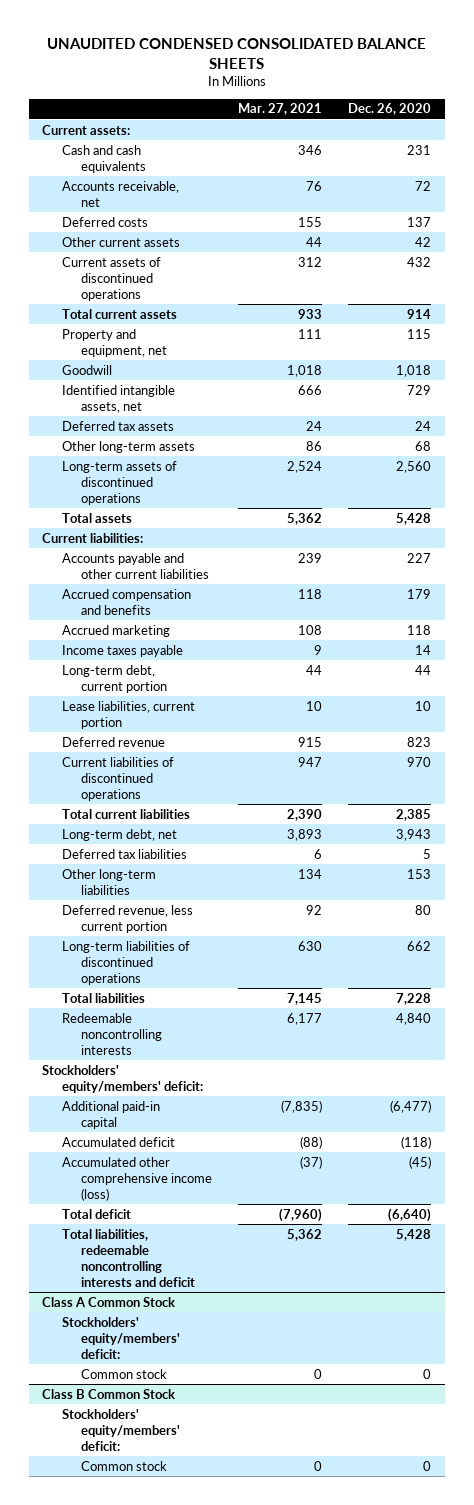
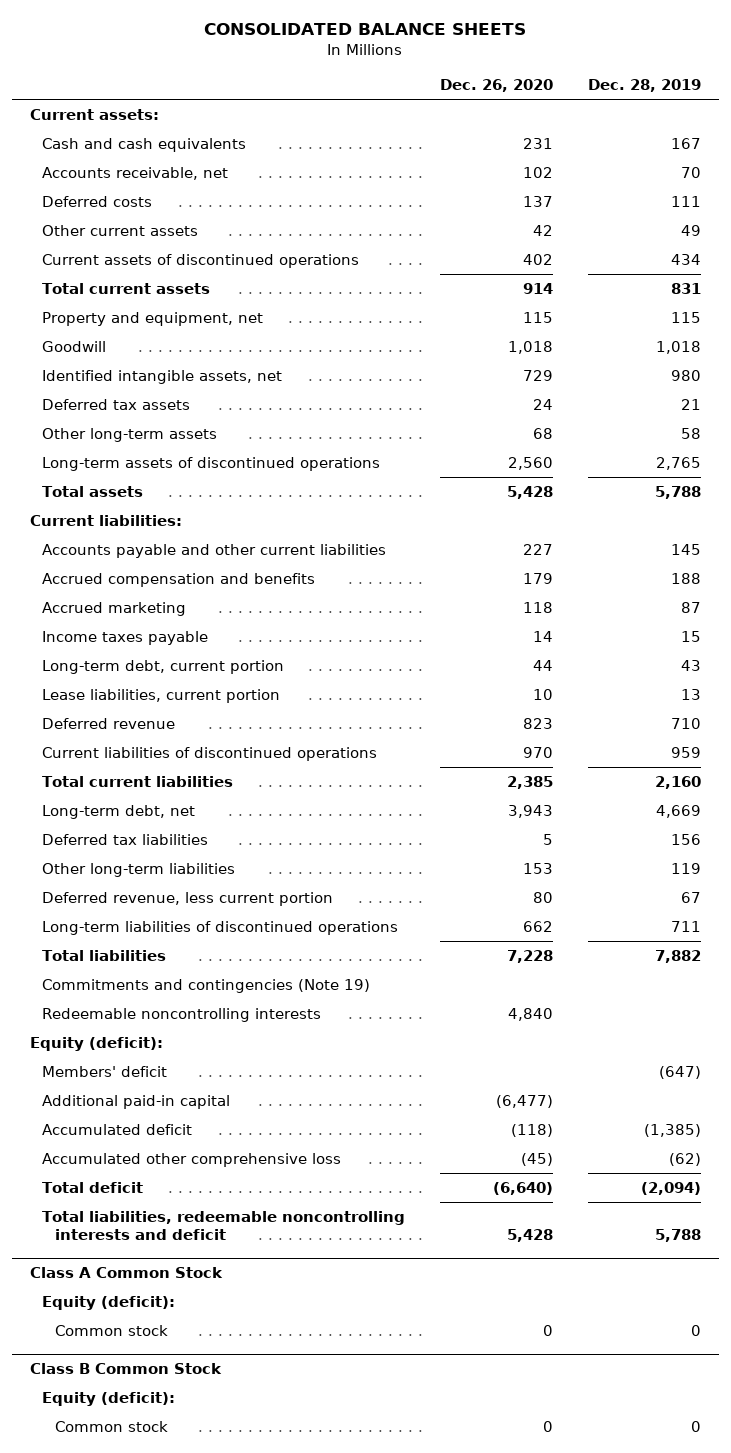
[46,38,426,69] UNAUDITED CONDENSED CONSOLIDATED BALANCE SHEETS -> [204,23,527,36] CONSOLIDATED BALANCE SHEETS
[238,103,323,116] Mar. 27, 2021 -> none
none -> [588,79,702,93] Dec. 28, 2019
[415,180,432,191] 72 -> [523,166,554,178] 102
[407,256,432,267] 432 -> [523,253,554,265] 402
none -> [42,978,371,993] Commitments and contingencies (Note 19)
[42,1064,203,1093] Stockholders' equity/members' deficit: -> [29,1036,163,1051] Equity (deficit):
none -> [42,1065,168,1077] Members' deficit
[61,1156,212,1201] Accumulated other comprehensive income (loss) -> [42,1152,342,1167] Accumulated other comprehensive loss
[61,1316,180,1359] Stockholders' equity/members' deficit: -> [42,1295,176,1310] Equity (deficit):
[61,1408,180,1451] Stockholders' equity/members' deficit: -> [42,1391,176,1406] Equity (deficit):

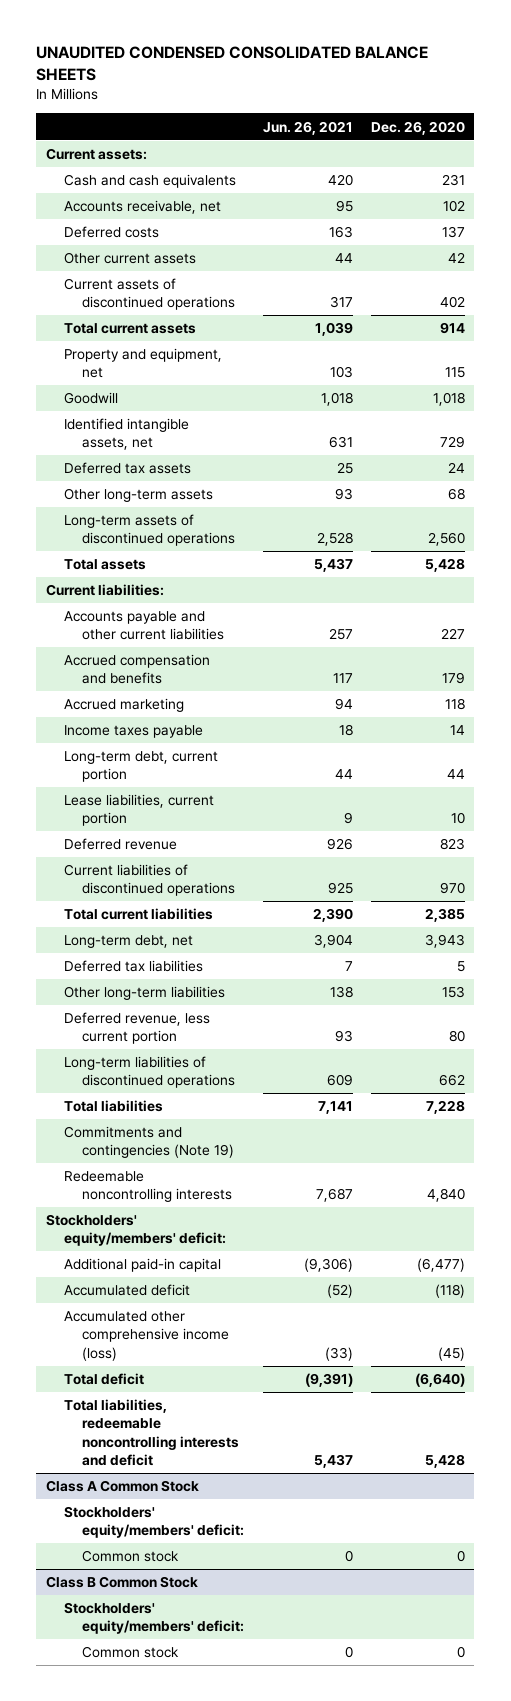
[204,23,527,36] CONSOLIDATED BALANCE SHEETS -> [36,46,429,82] UNAUDITED CONDENSED CONSOLIDATED BALANCE SHEETS
[588,79,702,93] Dec. 28, 2019 -> none
none -> [262,120,353,135] Jun. 26, 2021
[42,1065,168,1077] Members' deficit -> none
[29,1036,163,1051] Equity (deficit): -> [45,1214,226,1247] Stockholders' equity/members' deficit:
[42,1152,342,1167] Accumulated other comprehensive loss -> [63,1311,230,1361] Accumulated other comprehensive income (loss)
[42,1295,176,1310] Equity (deficit): -> [63,1506,245,1539] Stockholders' equity/members' deficit:
[42,1391,176,1406] Equity (deficit): -> [63,1602,245,1635] Stockholders' equity/members' deficit:

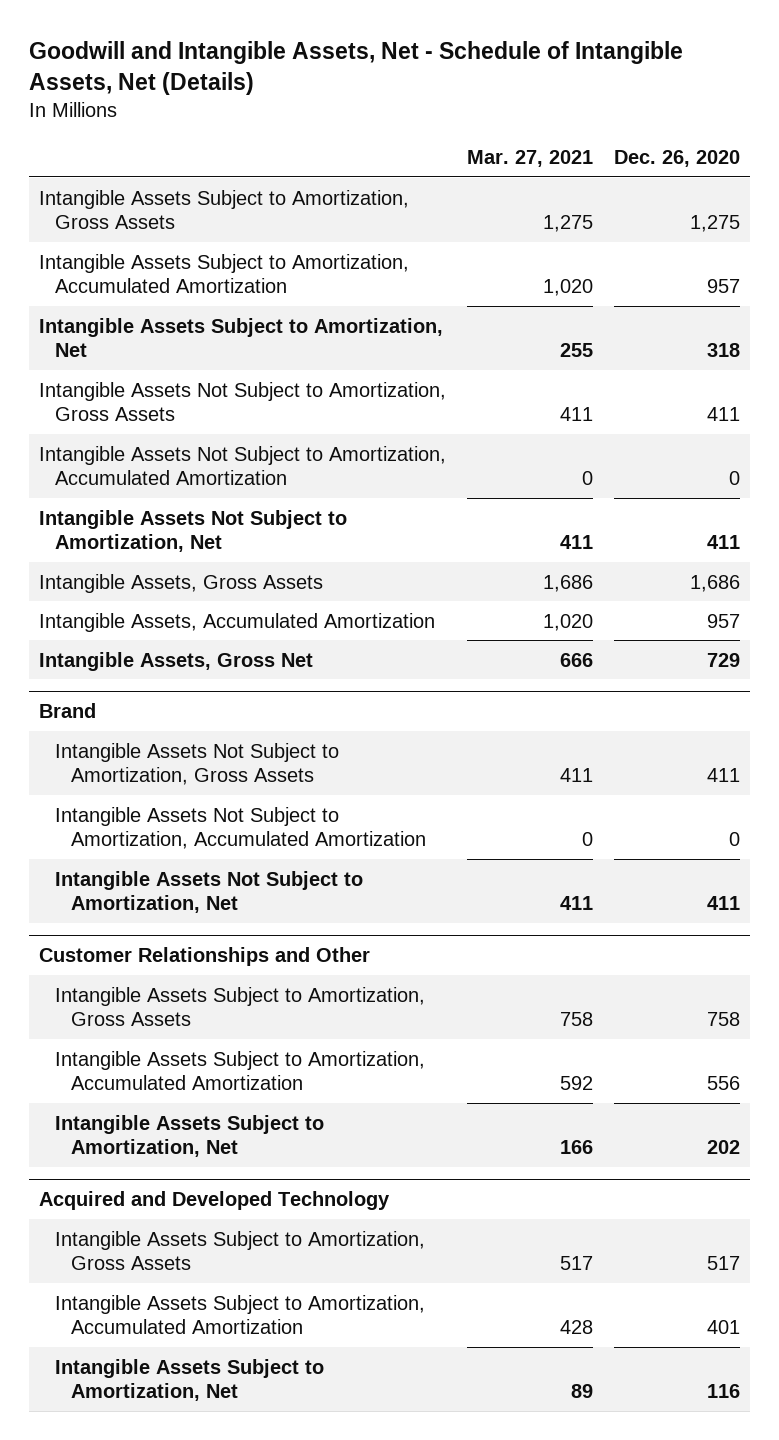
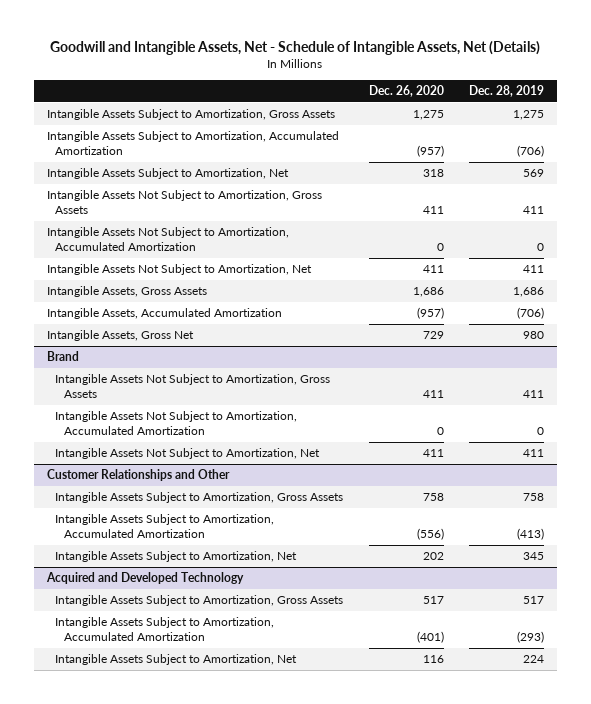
[466,149,593,167] Mar. 27, 2021 -> none
none -> [468,85,544,98] Dec. 28, 2019
[706,278,740,293] 957 -> [416,145,444,158] (957)
[706,613,740,628] 957 -> [416,307,444,320] (957)
[706,1075,740,1090] 556 -> [416,528,444,541] (556)
[706,1319,740,1334] 401 -> [416,631,444,644] (401)

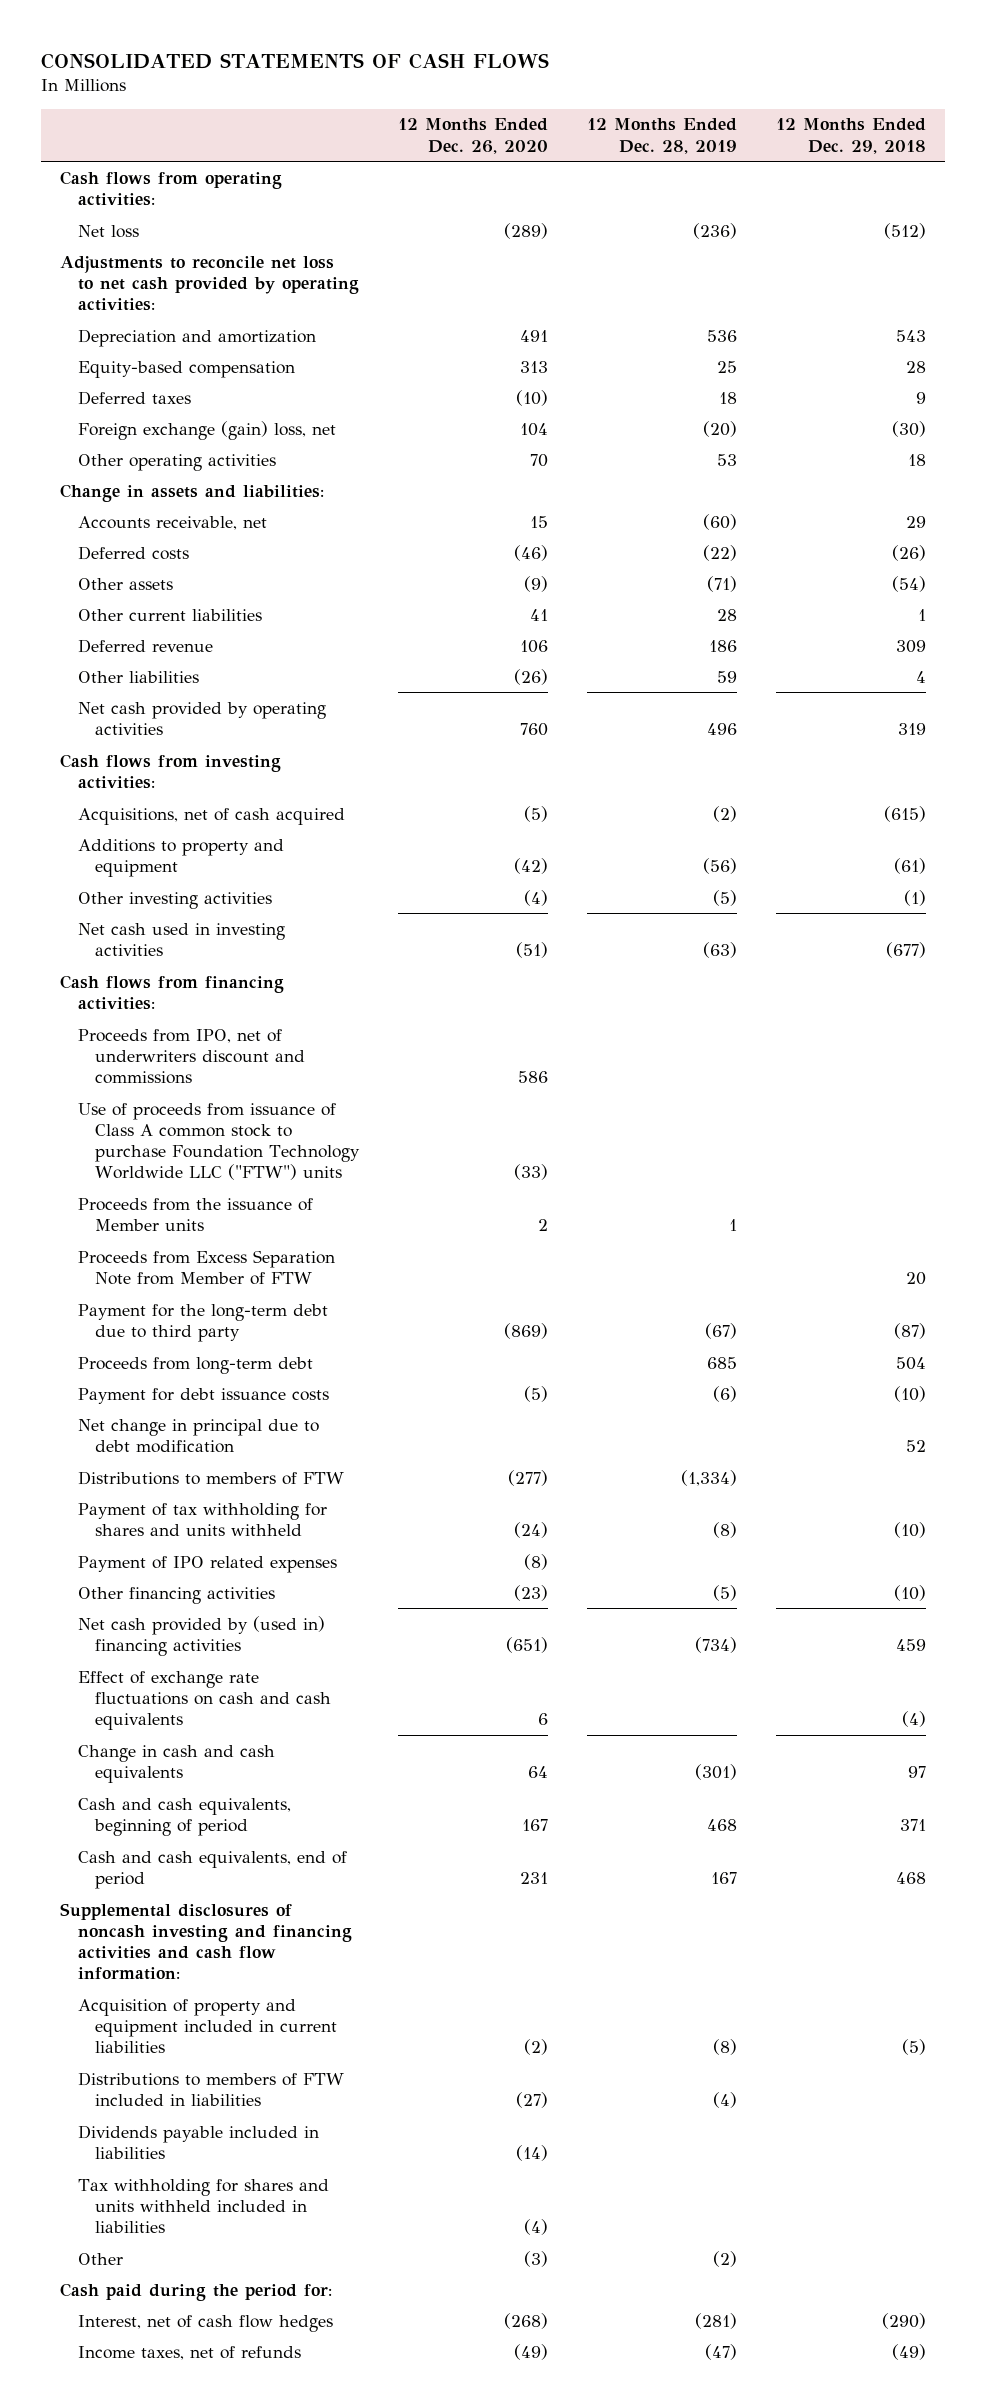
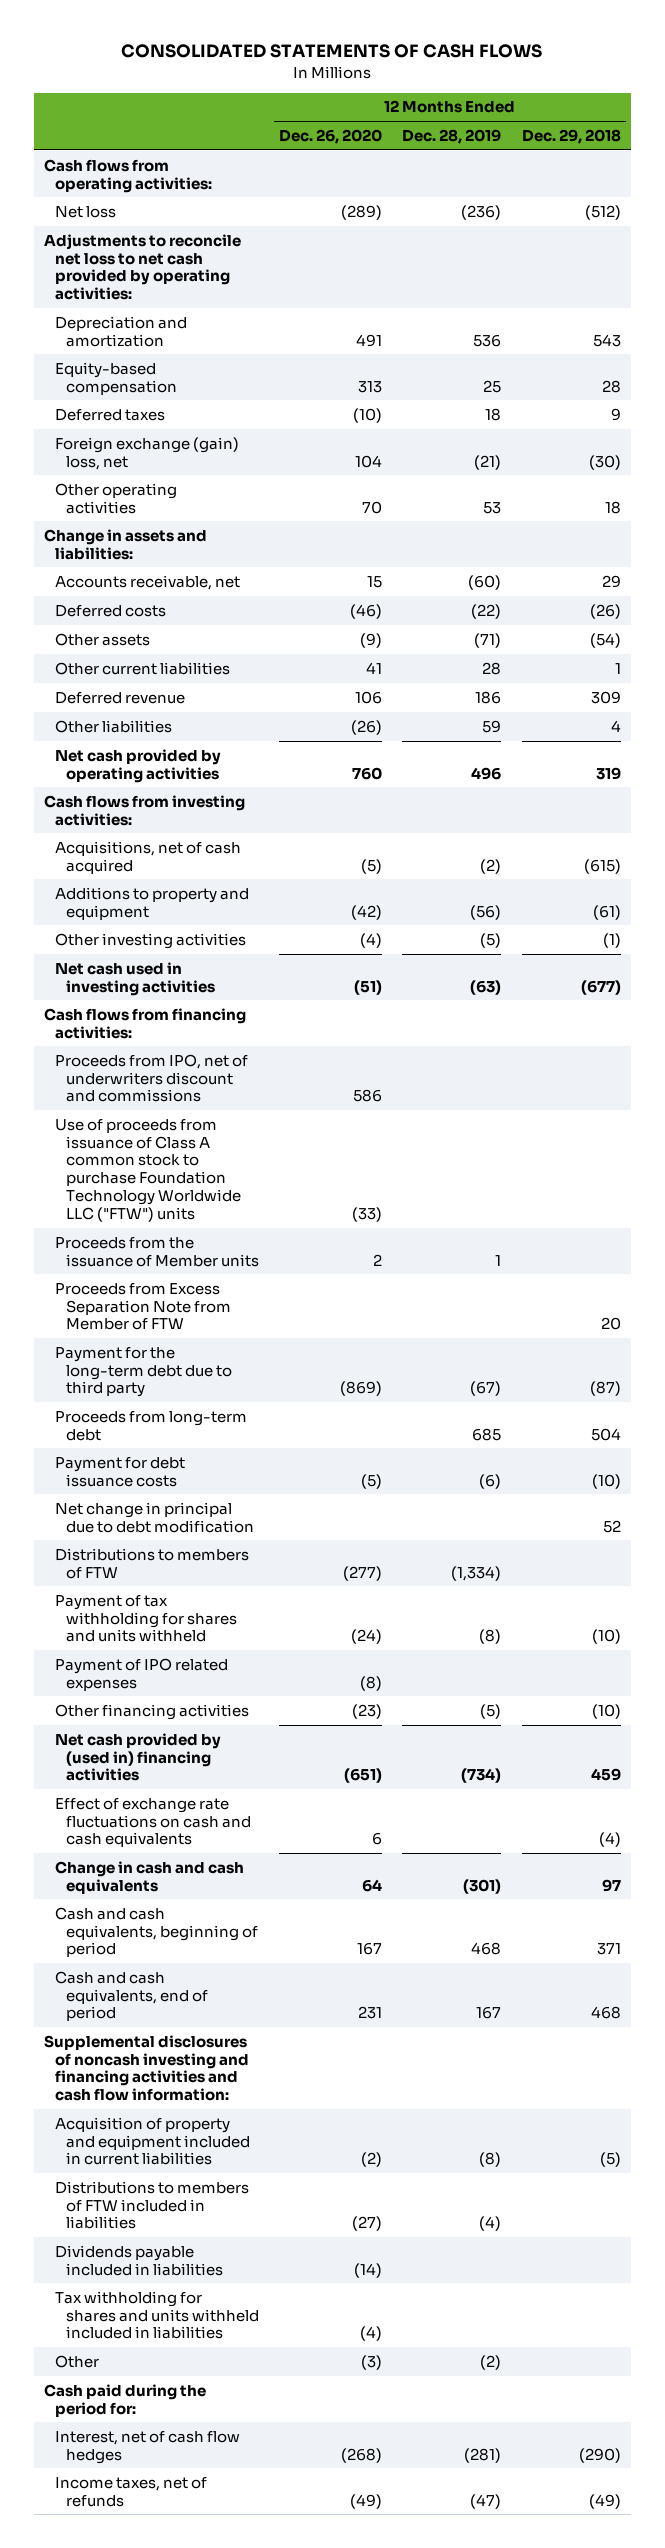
[702,420,737,437] (20) -> [474,454,502,470] (21)

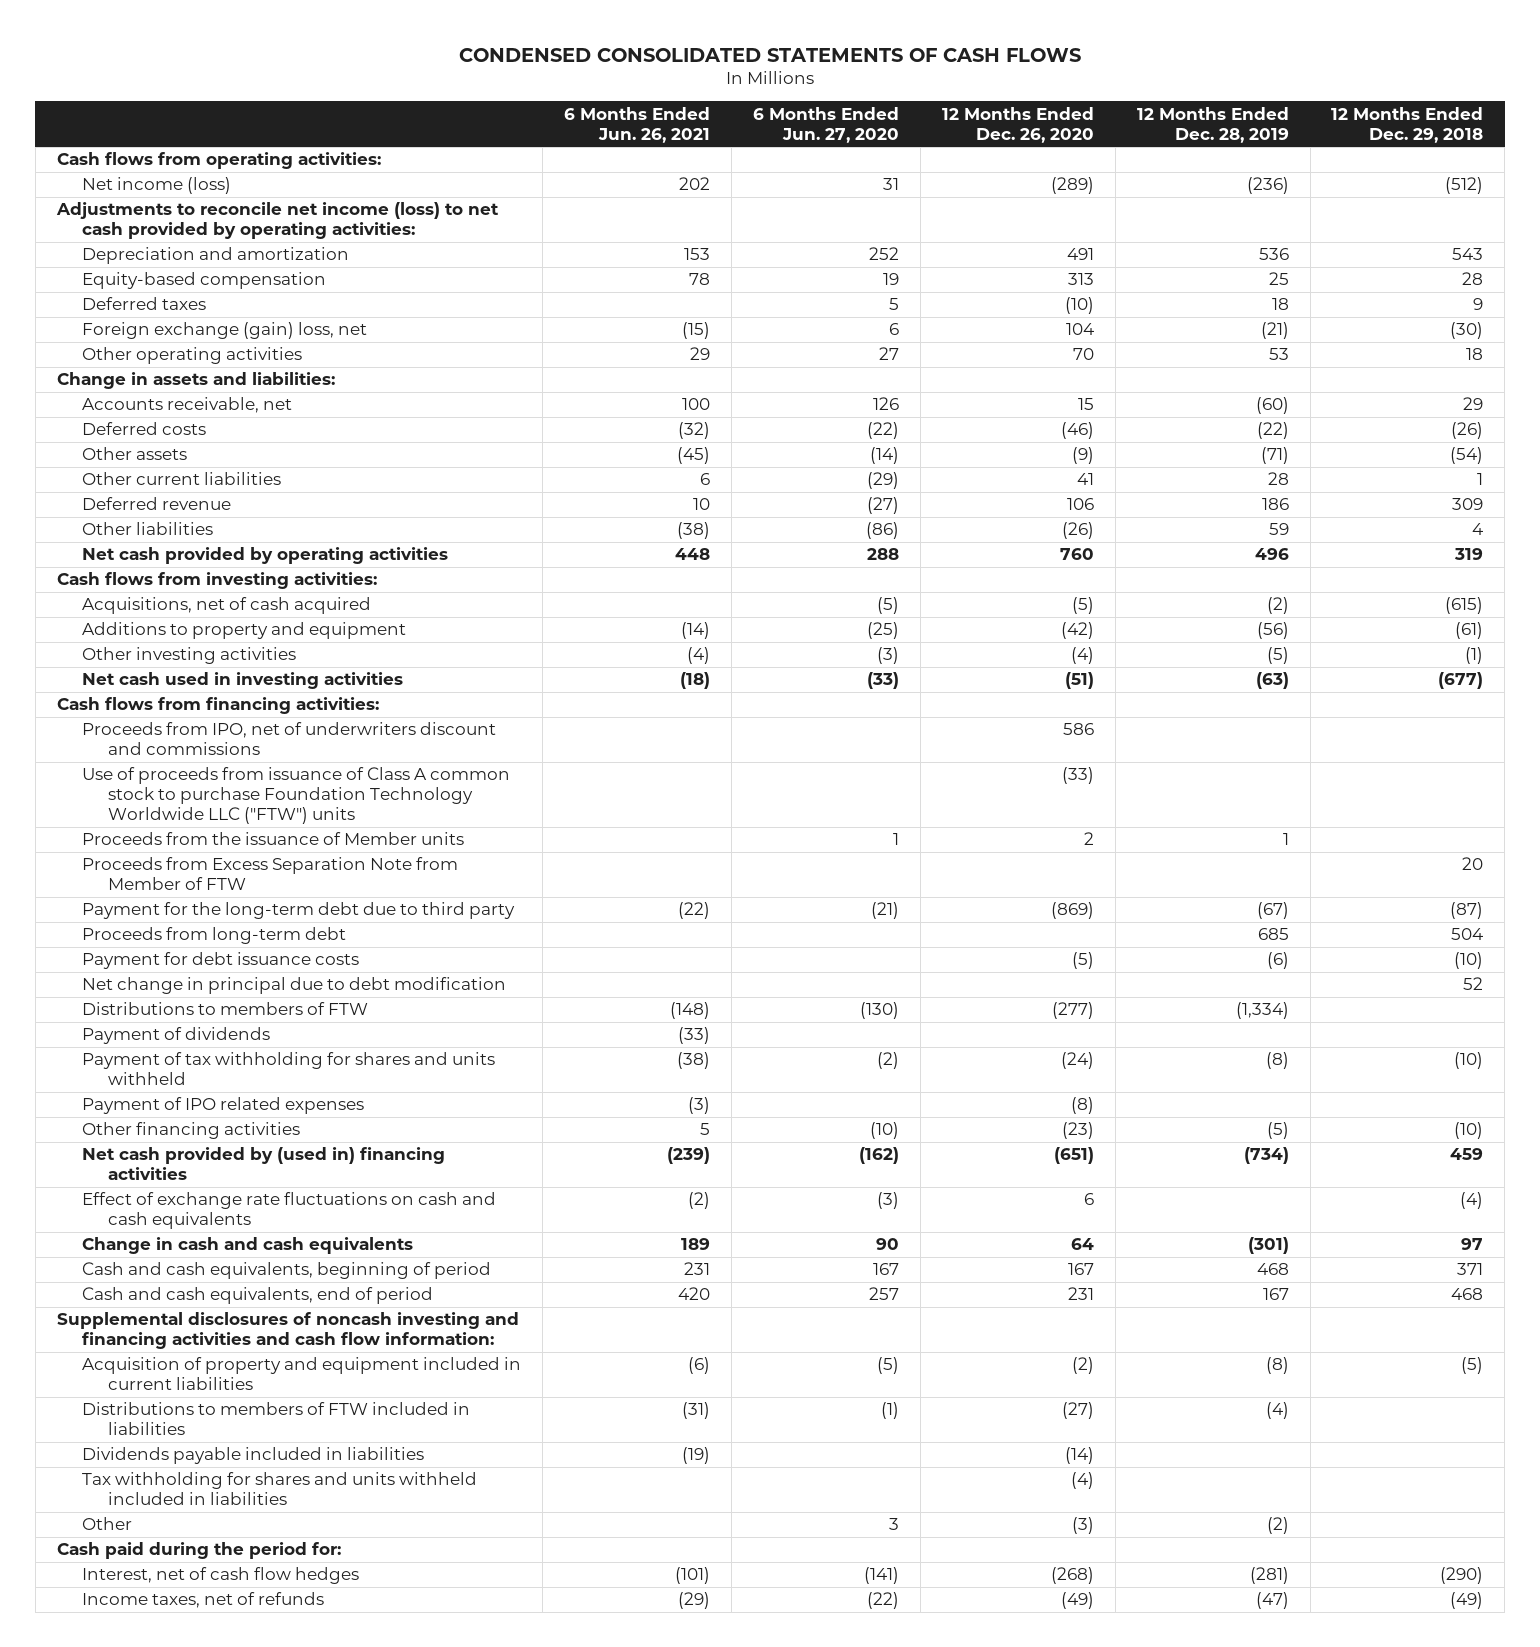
[121,44,543,59] CONSOLIDATED STATEMENTS OF CASH FLOWS -> [459,47,1082,62] CONDENSED CONSOLIDATED STATEMENTS OF CASH FLOWS
none -> [564,106,711,143] 6 Months Ended Jun. 26, 2021
none -> [752,106,899,143] 6 Months Ended Jun. 27, 2020
[55,205,117,218] Net loss -> [82,177,232,195] Net income (loss)
[44,233,242,301] Adjustments to reconcile net loss to net cash provided by operating activities: -> [55,202,499,240] Adjustments to reconcile net income (loss) to net cash provided by operating activities:
none -> [82,1027,271,1045] Payment of dividends

